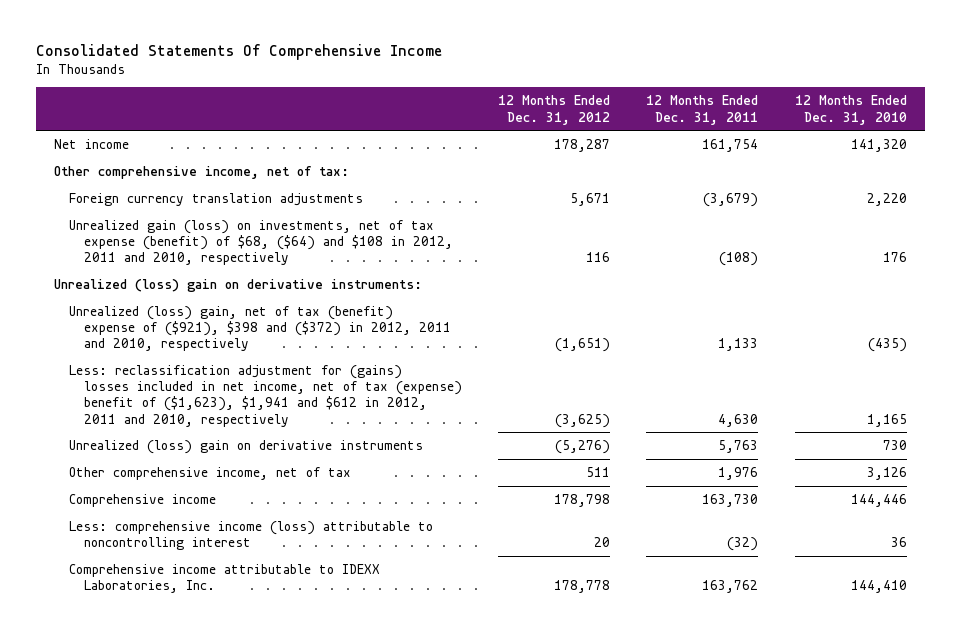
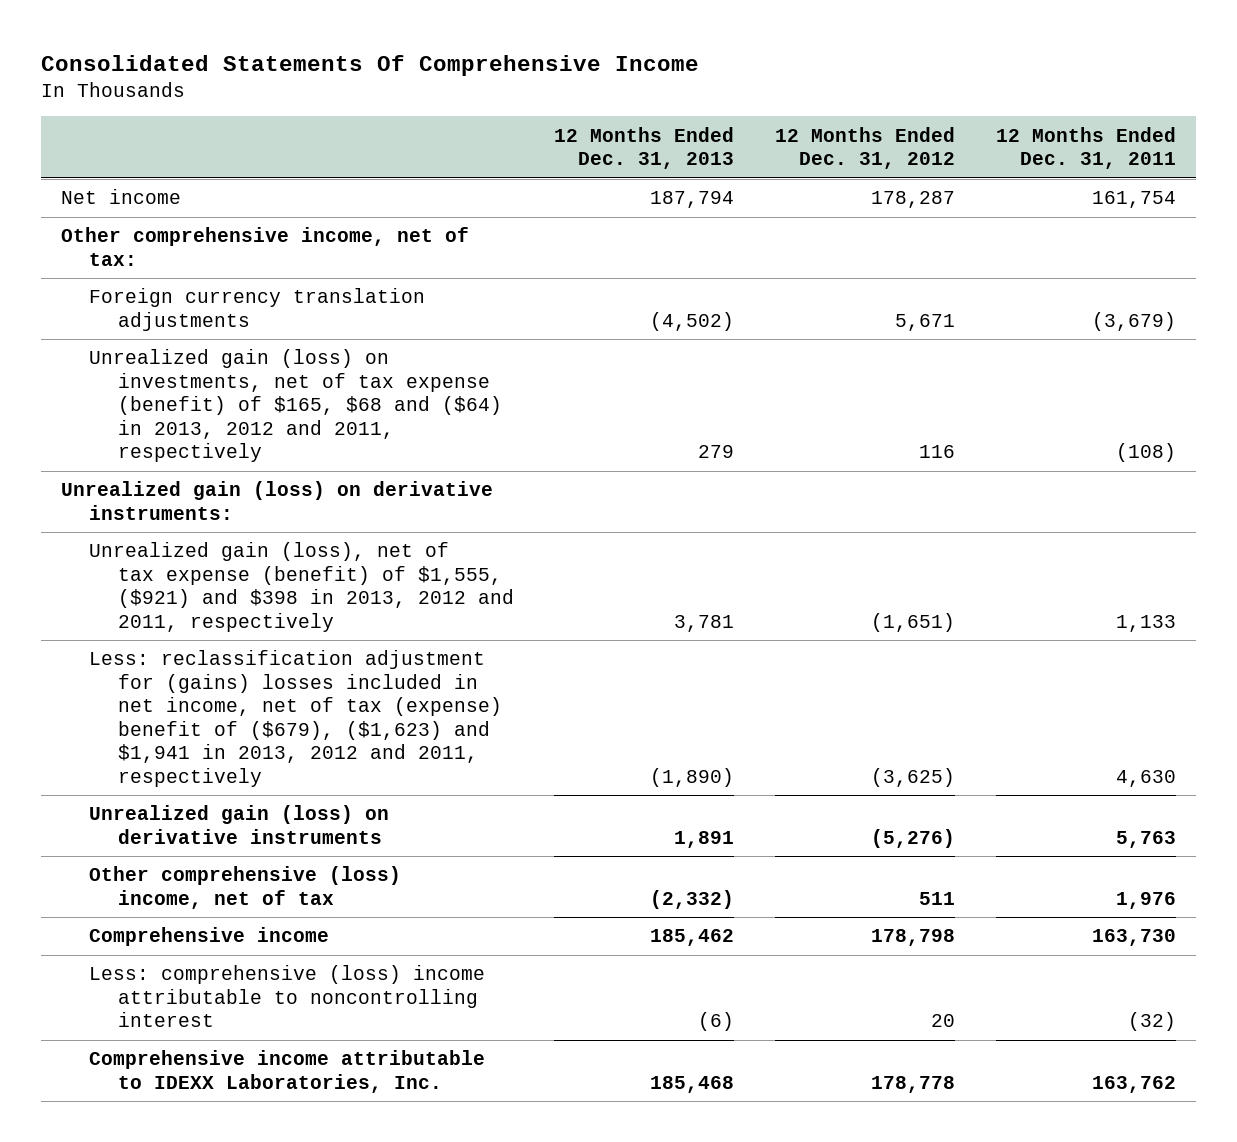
[794,95,907,125] 12 Months Ended Dec. 31, 2010 -> none
none -> [554,126,735,170] 12 Months Ended Dec. 31, 2013
[68,219,453,266] Unrealized gain (loss) on investments, net of tax expense (benefit) of $68, ($64) and $108 in 2012, 2011 and 2010, respectively -> [89,349,502,463] Unrealized gain (loss) on investments, net of tax expense (benefit) of $165, $68 and ($64) in 2013, 2012 and 2011, respectively
[53,278,422,292] Unrealized (loss) gain on derivative instruments: -> [61,481,494,520] Unrealized gain (loss) on derivative instruments:
[68,305,451,352] Unrealized (loss) gain, net of tax (benefit) expense of ($921), $398 and ($372) in 2012, 2011 and 2010, respectively -> [89,542,514,632] Unrealized gain (loss), net of tax expense (benefit) of $1,555, ($921) and $398 in 2013, 2012 and 2011, respectively
[68,364,462,427] Less: reclassification adjustment for (gains) losses included in net income, net of tax (expense) benefit of ($1,623), $1,941 and $612 in 2012, 2011 and 2010, respectively -> [89,650,502,787] Less: reclassification adjustment for (gains) losses included in net income, net of tax (expense) benefit of ($679), ($1,623) and $1,941 in 2013, 2012 and 2011, respectively
[68,439,423,454] Unrealized (loss) gain on derivative instruments -> [89,805,390,844] Unrealized gain (loss) on derivative instruments
[68,466,351,480] Other comprehensive income, net of tax -> [89,866,402,909] Other comprehensive (loss) income, net of tax
[68,520,433,551] Less: comprehensive income (loss) attributable to noncontrolling interest -> [89,965,486,1028] Less: comprehensive (loss) income attributable to noncontrolling interest

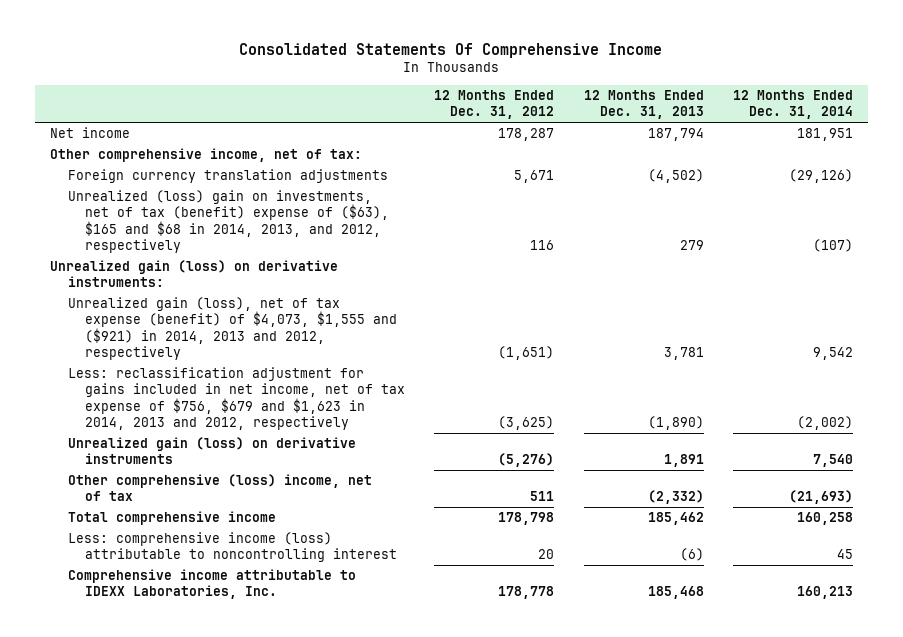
[995,126,1176,170] 12 Months Ended Dec. 31, 2011 -> none
none -> [732,89,853,120] 12 Months Ended Dec. 31, 2014
[89,349,502,463] Unrealized gain (loss) on investments, net of tax expense (benefit) of $165, $68 and ($64) in 2013, 2012 and 2011, respectively -> [67,190,390,254] Unrealized (loss) gain on investments, net of tax (benefit) expense of ($63), $165 and $68 in 2014, 2013, and 2012, respectively
[89,542,514,632] Unrealized gain (loss), net of tax expense (benefit) of $1,555, ($921) and $398 in 2013, 2012 and 2011, respectively -> [67,297,398,361] Unrealized gain (loss), net of tax expense (benefit) of $4,073, $1,555 and ($921) in 2014, 2013 and 2012, respectively
[89,650,502,787] Less: reclassification adjustment for (gains) losses included in net income, net of tax (expense) benefit of ($679), ($1,623) and $1,941 in 2013, 2012 and 2011, respectively -> [67,367,406,431] Less: reclassification adjustment for gains included in net income, net of tax expense of $756, $679 and $1,623 in 2014, 2013 and 2012, respectively
[89,927,330,947] Comprehensive income -> [67,511,276,526] Total comprehensive income
[89,965,486,1028] Less: comprehensive (loss) income attributable to noncontrolling interest -> [67,532,398,563] Less: comprehensive income (loss) attributable to noncontrolling interest

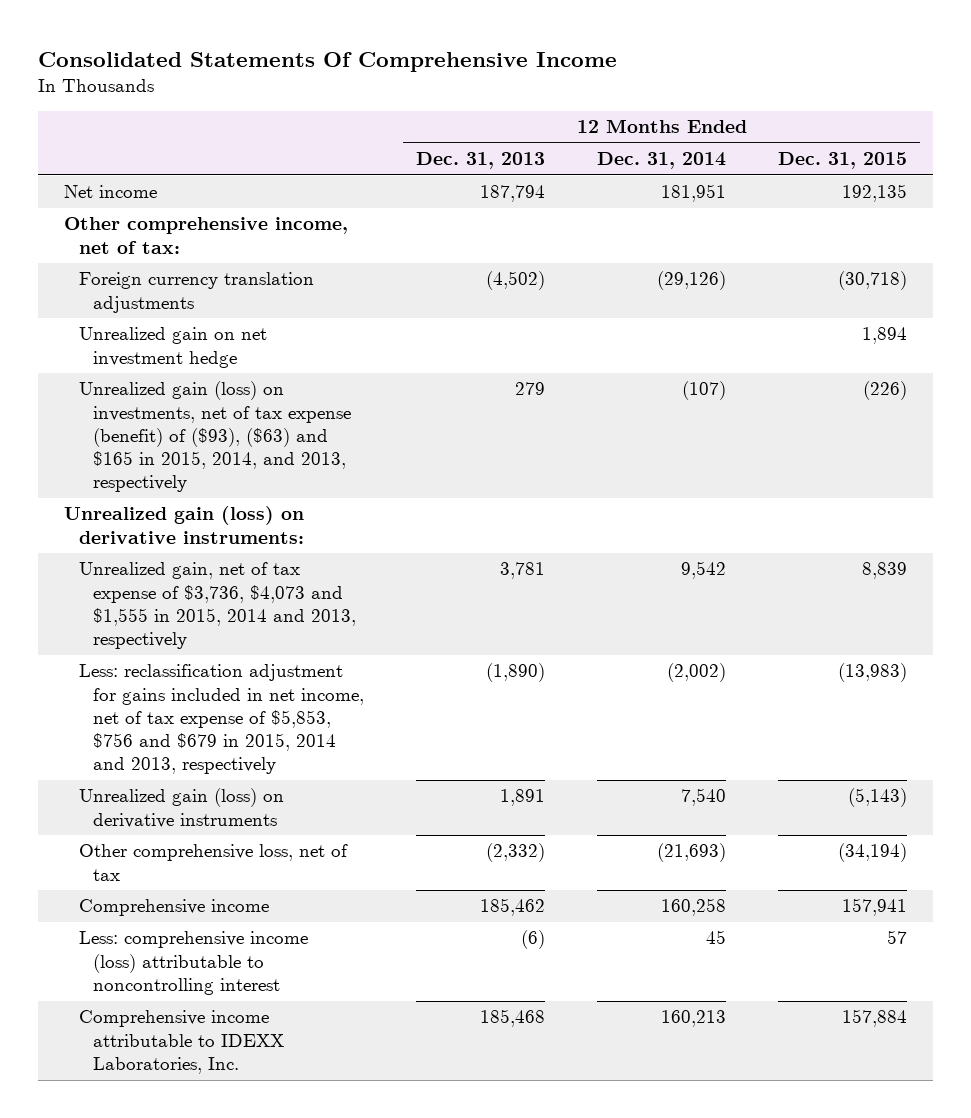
[434,89,555,120] 12 Months Ended Dec. 31, 2012 -> none
none -> [777,152,907,170] Dec. 31, 2015
none -> [78,327,267,368] Unrealized gain on net investment hedge
[67,190,390,254] Unrealized (loss) gain on investments, net of tax (benefit) expense of ($63), $165 and $68 in 2014, 2013, and 2012, respectively -> [78,381,352,493] Unrealized gain (loss) on investments, net of tax expense (benefit) of ($93), ($63) and $165 in 2015, 2014, and 2013, respectively
[67,297,398,361] Unrealized gain (loss), net of tax expense (benefit) of $4,073, $1,555 and ($921) in 2014, 2013 and 2012, respectively -> [78,562,357,650] Unrealized gain, net of tax expense of $3,736, $4,073 and $1,555 in 2015, 2014 and 2013, respectively
[67,367,406,431] Less: reclassification adjustment for gains included in net income, net of tax expense of $756, $679 and $1,623 in 2014, 2013 and 2012, respectively -> [78,664,365,775] Less: reclassification adjustment for gains included in net income, net of tax expense of $5,853, $756 and $679 in 2015, 2014 and 2013, respectively
[67,474,372,502] Other comprehensive (loss) income, net of tax -> [78,844,348,881] Other comprehensive loss, net of tax
[67,511,276,526] Total comprehensive income -> [78,899,269,917] Comprehensive income

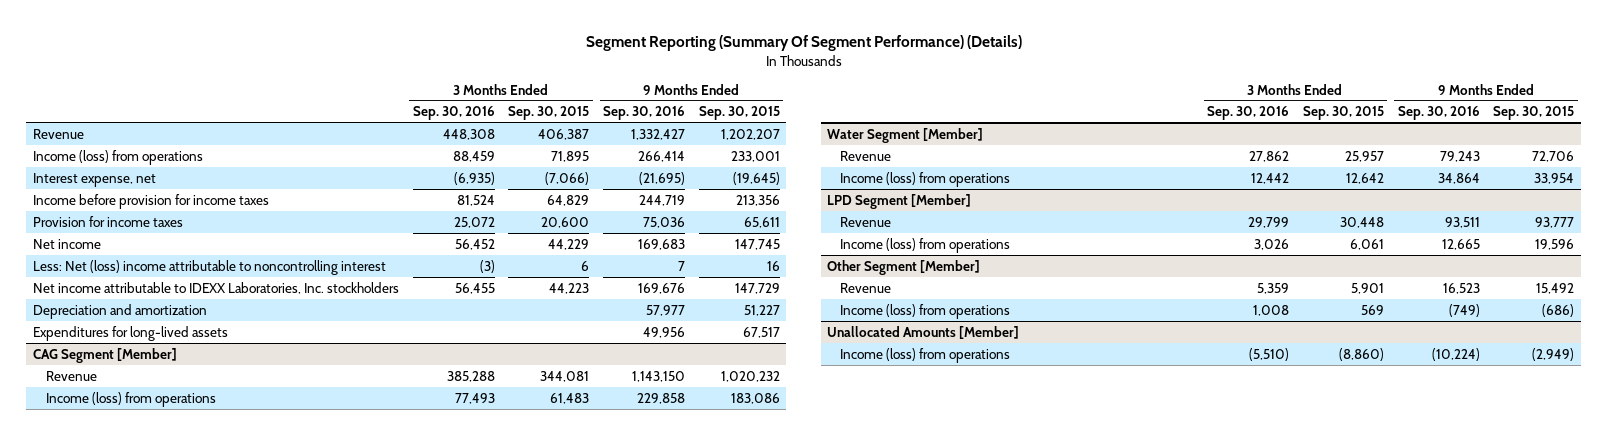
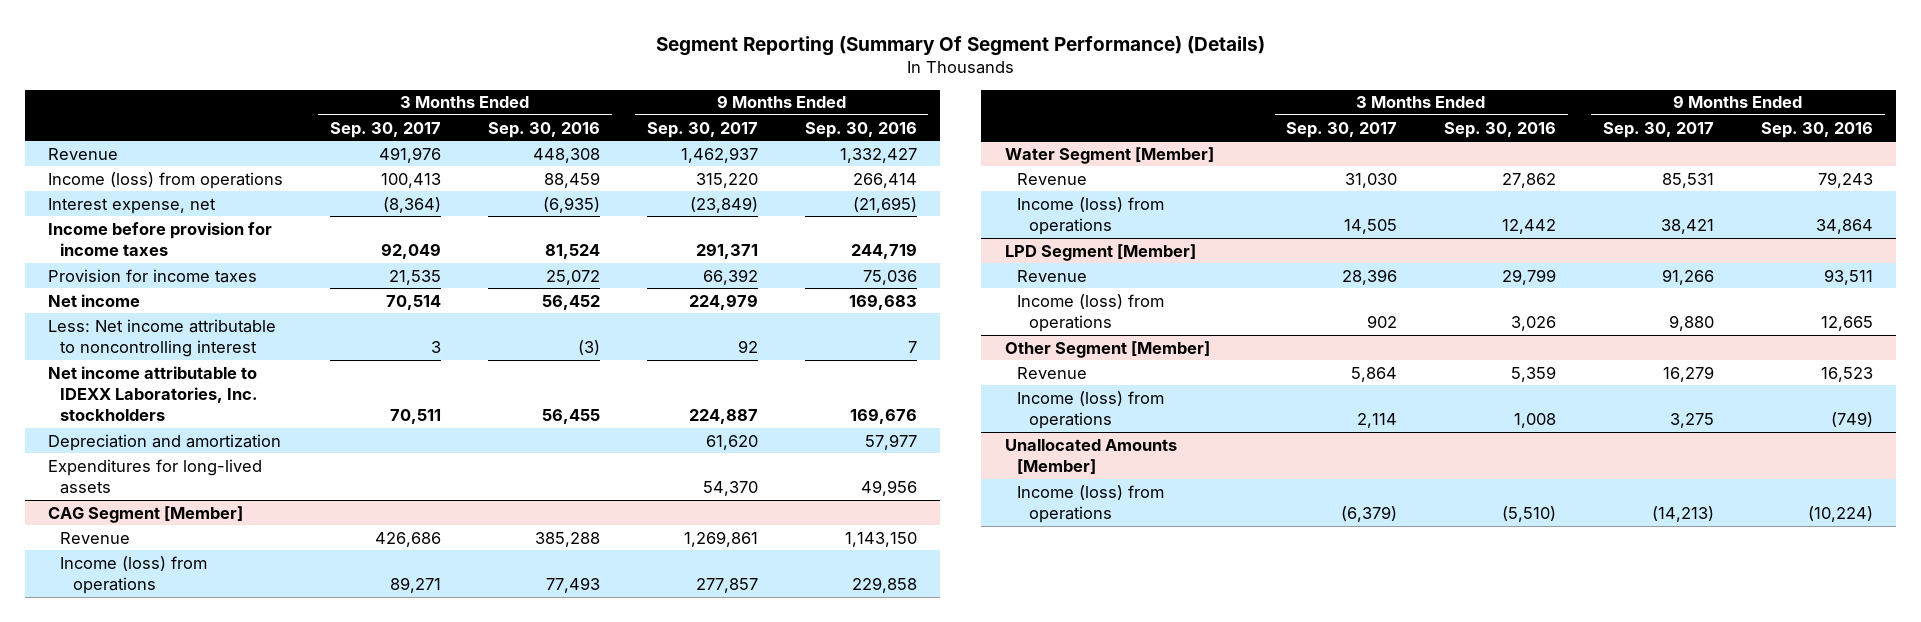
[508,106,590,121] Sep. 30, 2015 -> none
[698,106,780,121] Sep. 30, 2015 -> none
none -> [330,121,442,138] Sep. 30, 2017
none -> [646,121,758,138] Sep. 30, 2017
[32,259,386,275] Less: Net (loss) income attributable to noncontrolling interest -> [48,318,277,358] Less: Net income attributable to noncontrolling interest

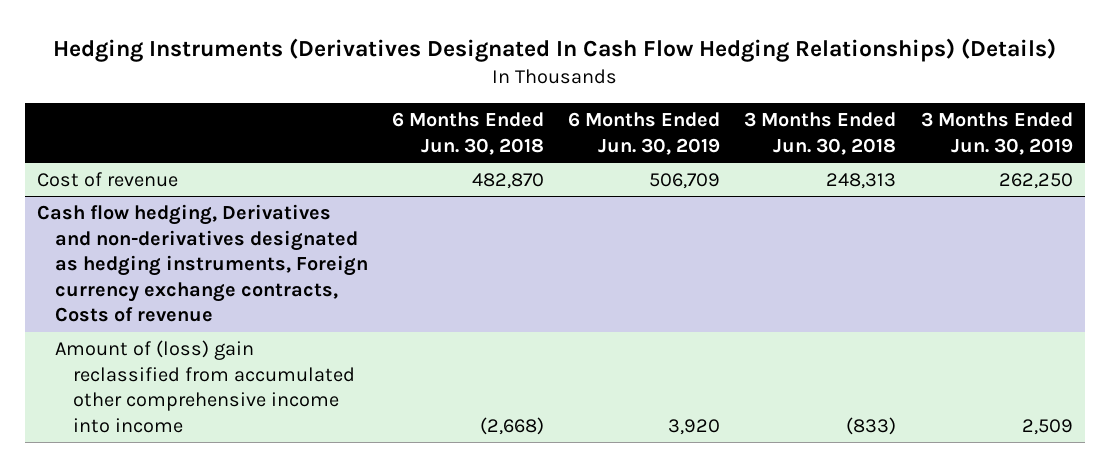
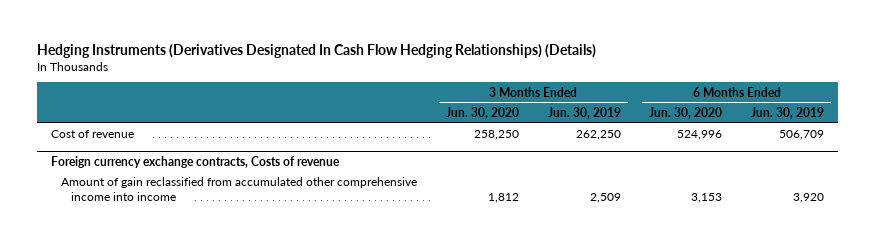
[392,112,545,155] 6 Months Ended Jun. 30, 2018 -> none
[744,112,897,155] 3 Months Ended Jun. 30, 2018 -> none
none -> [445,106,519,119] Jun. 30, 2020
none -> [649,106,723,119] Jun. 30, 2020
[37,204,368,323] Cash flow hedging, Derivatives and non-derivatives designated as hedging instruments, Foreign currency exchange contracts, Costs of revenue -> none
none -> [51,155,341,168] Foreign currency exchange contracts, Costs of revenue
[54,340,355,433] Amount of (loss) gain reclassified from accumulated other comprehensive income into income -> [60,177,417,202] Amount of gain reclassified from accumulated other comprehensive income into income

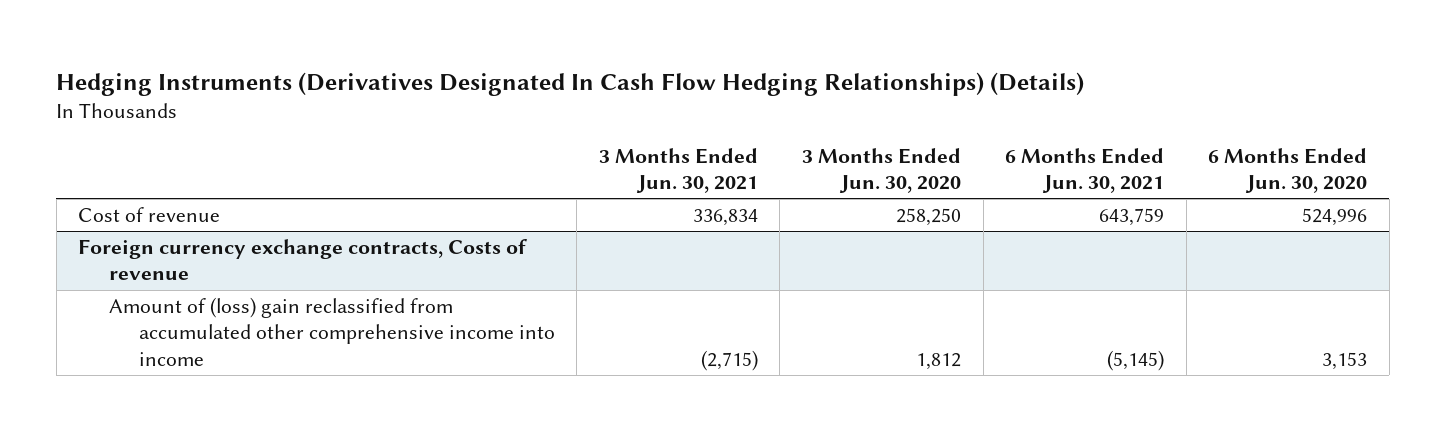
[547,106,621,119] Jun. 30, 2019 -> none
[751,106,825,119] Jun. 30, 2019 -> none
none -> [598,147,758,194] 3 Months Ended Jun. 30, 2021
none -> [1005,147,1165,194] 6 Months Ended Jun. 30, 2021
[60,177,417,202] Amount of gain reclassified from accumulated other comprehensive income into income -> [108,297,555,366] Amount of (loss) gain reclassified from accumulated other comprehensive income into income

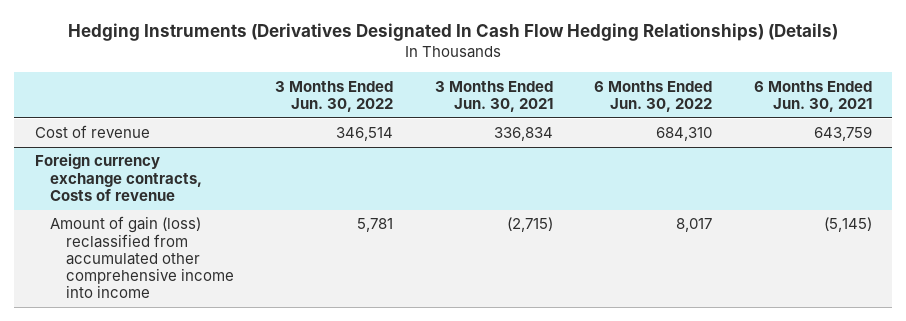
[801,147,961,194] 3 Months Ended Jun. 30, 2020 -> none
[1208,147,1368,194] 6 Months Ended Jun. 30, 2020 -> none
none -> [275,80,394,113] 3 Months Ended Jun. 30, 2022
none -> [594,80,713,113] 6 Months Ended Jun. 30, 2022
[108,297,555,366] Amount of (loss) gain reclassified from accumulated other comprehensive income into income -> [50,216,235,299] Amount of gain (loss) reclassified from accumulated other comprehensive income into income

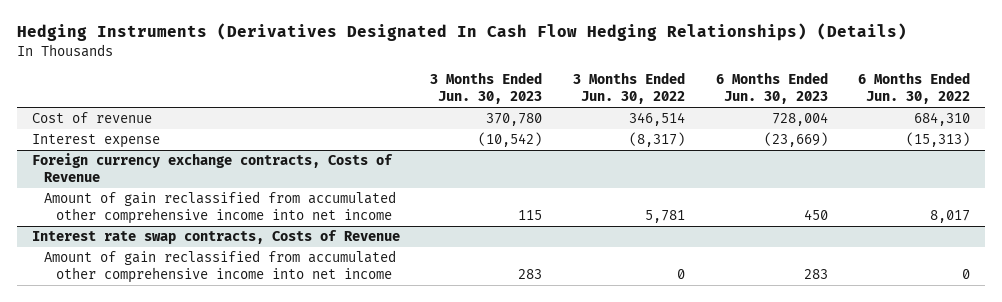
[434,80,553,113] 3 Months Ended Jun. 30, 2021 -> none
[753,80,872,113] 6 Months Ended Jun. 30, 2021 -> none
none -> [430,72,543,105] 3 Months Ended Jun. 30, 2023
none -> [715,72,828,105] 6 Months Ended Jun. 30, 2023
none -> [31,134,160,149] Interest expense
[34,153,203,201] Foreign currency exchange contracts, Costs of revenue -> [31,153,393,183] Foreign currency exchange contracts, Costs of Revenue
[50,216,235,299] Amount of gain (loss) reclassified from accumulated other comprehensive income into income -> [43,191,396,225] Amount of gain reclassified from accumulated other comprehensive income into net income
none -> [31,230,400,245] Interest rate swap contracts, Costs of Revenue
none -> [43,250,396,284] Amount of gain reclassified from accumulated other comprehensive income into net income

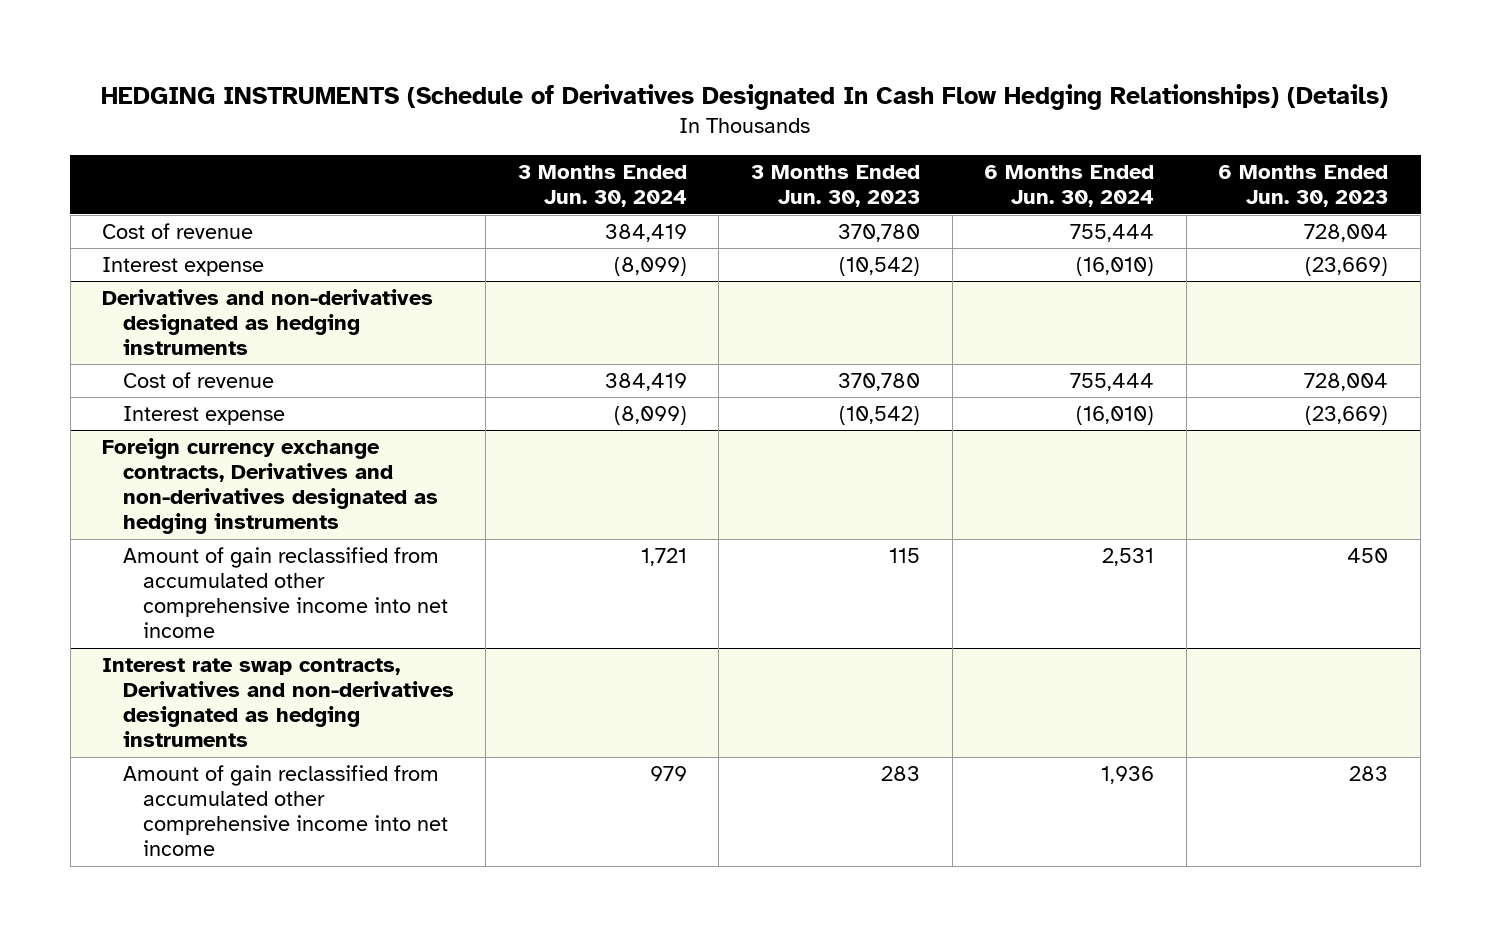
[16,23,907,42] Hedging Instruments (Derivatives Designated In Cash Flow Hedging Relationships) (Details) -> [101,83,1389,110] HEDGING INSTRUMENTS (Schedule of Derivatives Designated In Cash Flow Hedging Relationships) (Details)
[572,72,685,105] 3 Months Ended Jun. 30, 2022 -> none
[858,72,971,105] 6 Months Ended Jun. 30, 2022 -> none
none -> [517,165,687,208] 3 Months Ended Jun. 30, 2024
none -> [984,165,1155,208] 6 Months Ended Jun. 30, 2024
[31,153,393,183] Foreign currency exchange contracts, Costs of Revenue -> none
none -> [102,289,434,356] Derivatives and non-derivatives designated as hedging instruments
none -> [122,372,274,389] Cost of revenue
none -> [122,406,285,426] Interest expense
none -> [102,438,438,535] Foreign currency exchange contracts, Derivatives and non-derivatives designated as hedging instruments
[31,230,400,245] Interest rate swap contracts, Costs of Revenue -> none
none -> [102,658,454,748] Interest rate swap contracts, Derivatives and non-derivatives designated as hedging instruments

